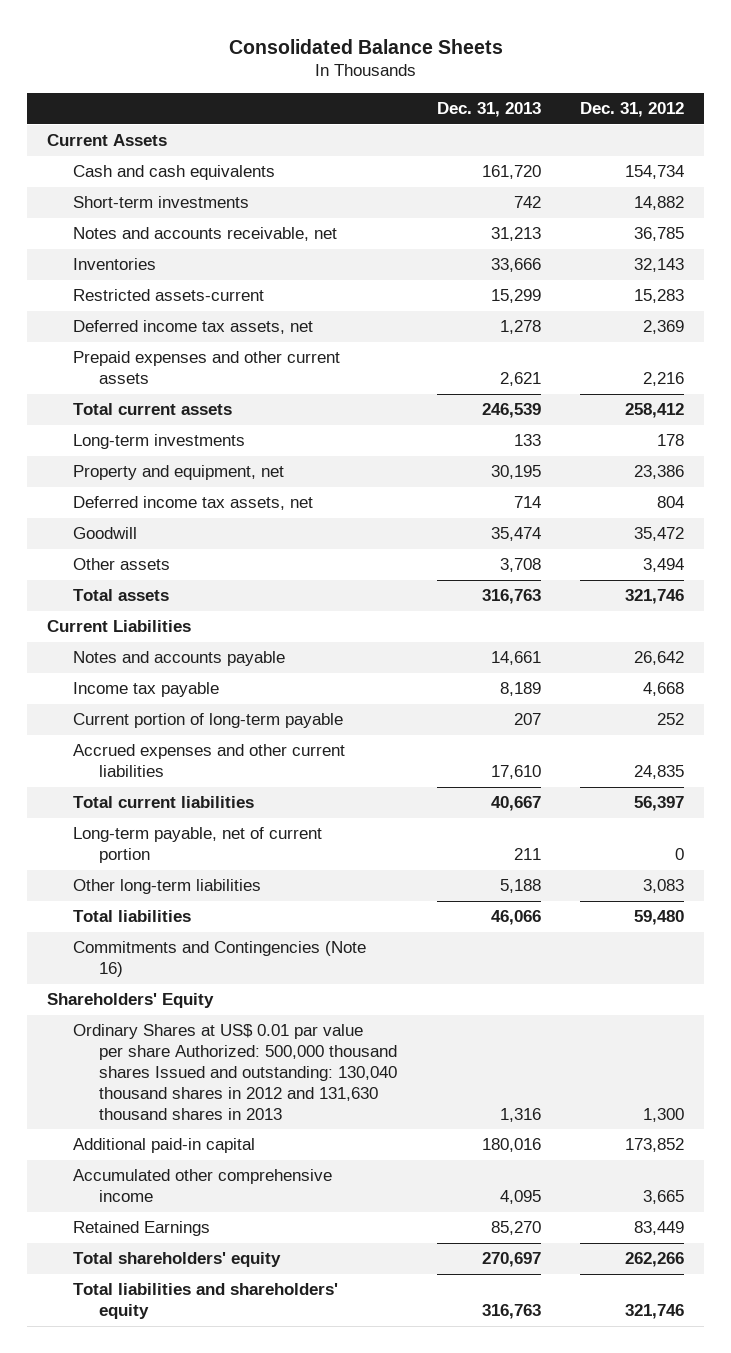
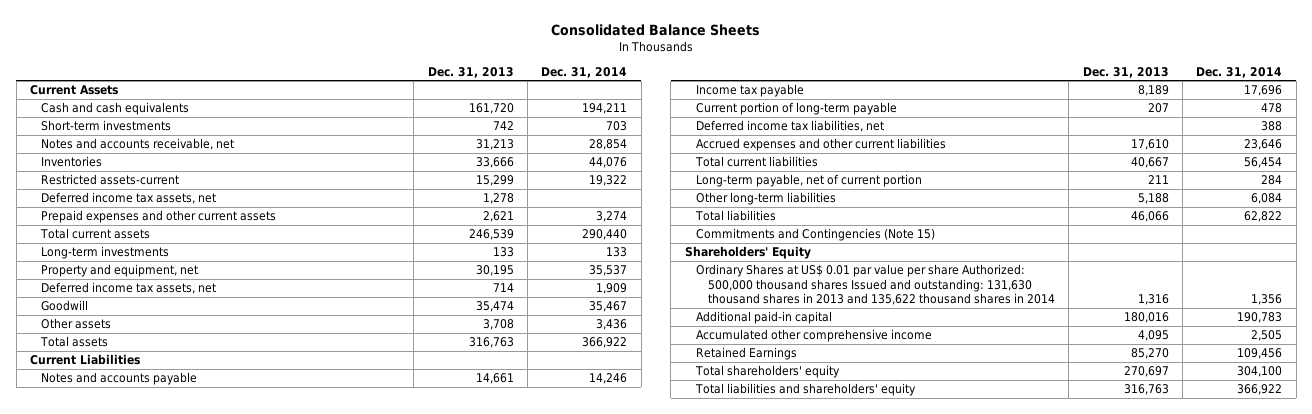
[580,102,685,118] Dec. 31, 2012 -> none
none -> [541,66,628,78] Dec. 31, 2014
none -> [696,120,885,133] Deferred income tax liabilities, net
[73,941,367,978] Commitments and Contingencies (Note 16) -> [696,228,936,242] Commitments and Contingencies (Note 15)
[73,1024,398,1120] Ordinary Shares at US$ 0.01 par value per share Authorized: 500,000 thousand shares Issued and outstanding: 130,040 thousand shares in 2012 and 131,630 thousand shares in 2013 -> [696,264,1055,306] Ordinary Shares at US$ 0.01 par value per share Authorized: 500,000 thousand shares Issued and outstanding: 131,630 thousand shares in 2013 and 135,622 thousand shares in 2014

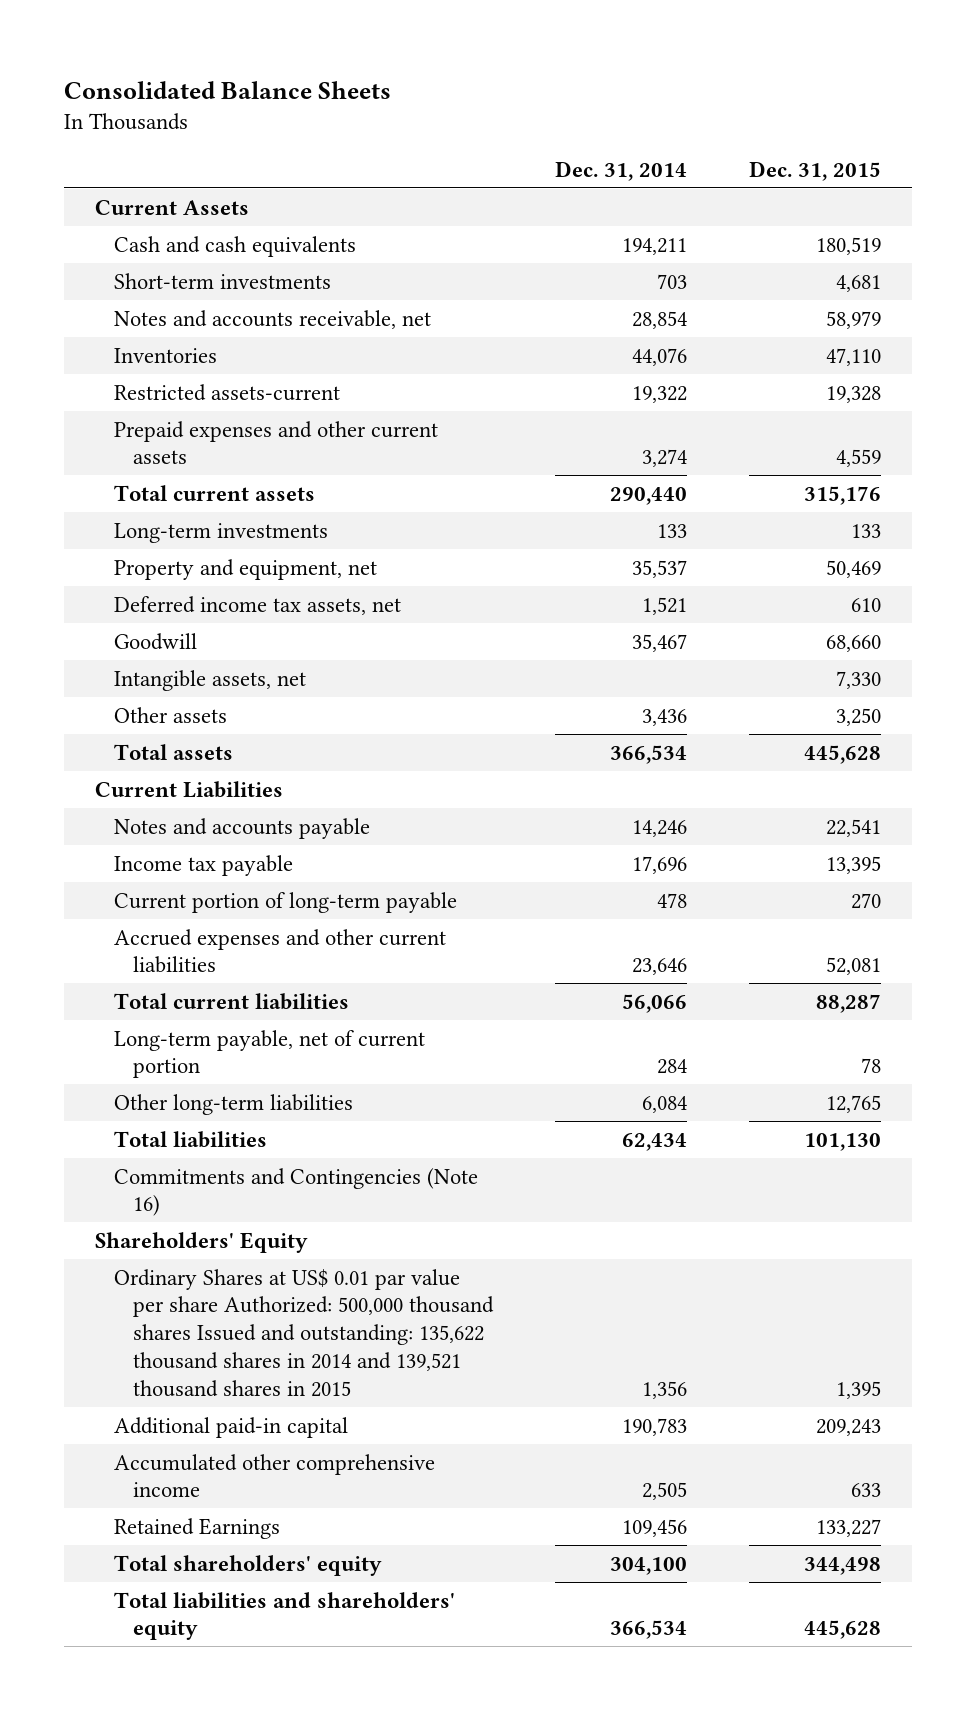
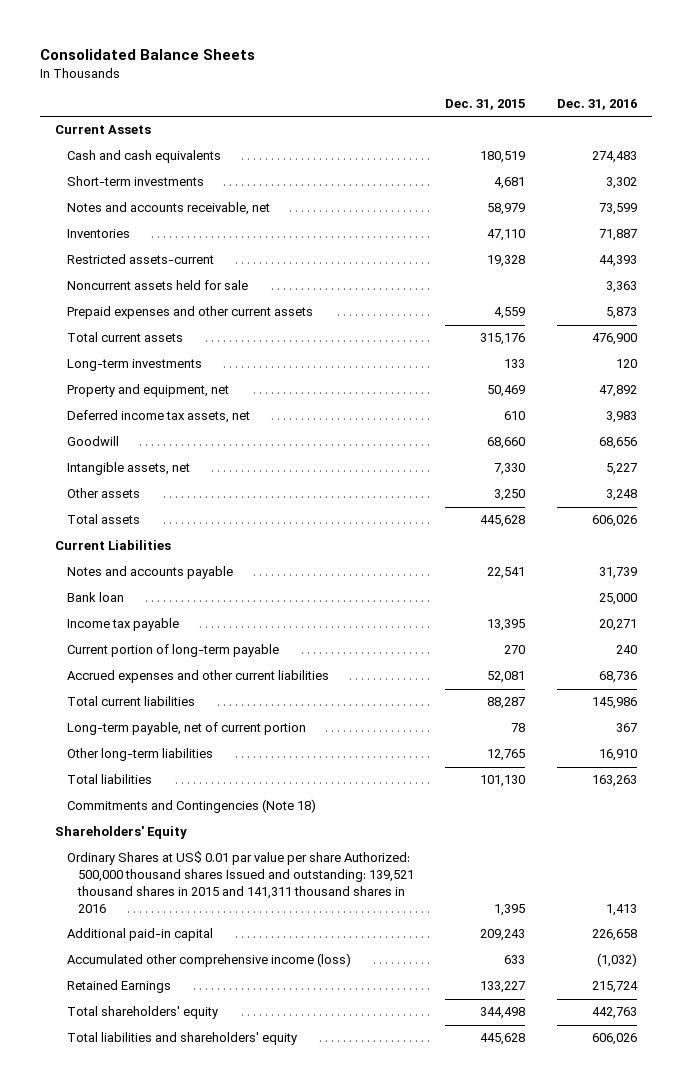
[554,160,687,181] Dec. 31, 2014 -> none
none -> [556,98,637,110] Dec. 31, 2016
none -> [66,280,248,291] Noncurrent assets held for sale
none -> [66,592,124,603] Bank loan
[114,1167,479,1217] Commitments and Contingencies (Note 16) -> [66,799,316,814] Commitments and Contingencies (Note 18)
[114,1268,494,1397] Ordinary Shares at US$ 0.01 par value per share Authorized: 500,000 thousand shares Issued and outstanding: 135,622 thousand shares in 2014 and 139,521 thousand shares in 2015 -> [66,851,415,913] Ordinary Shares at US$ 0.01 par value per share Authorized: 500,000 thousand shares Issued and outstanding: 139,521 thousand shares in 2015 and 141,311 thousand shares in 2016
[114,1453,436,1498] Accumulated other comprehensive income -> [66,953,351,968] Accumulated other comprehensive income (loss)

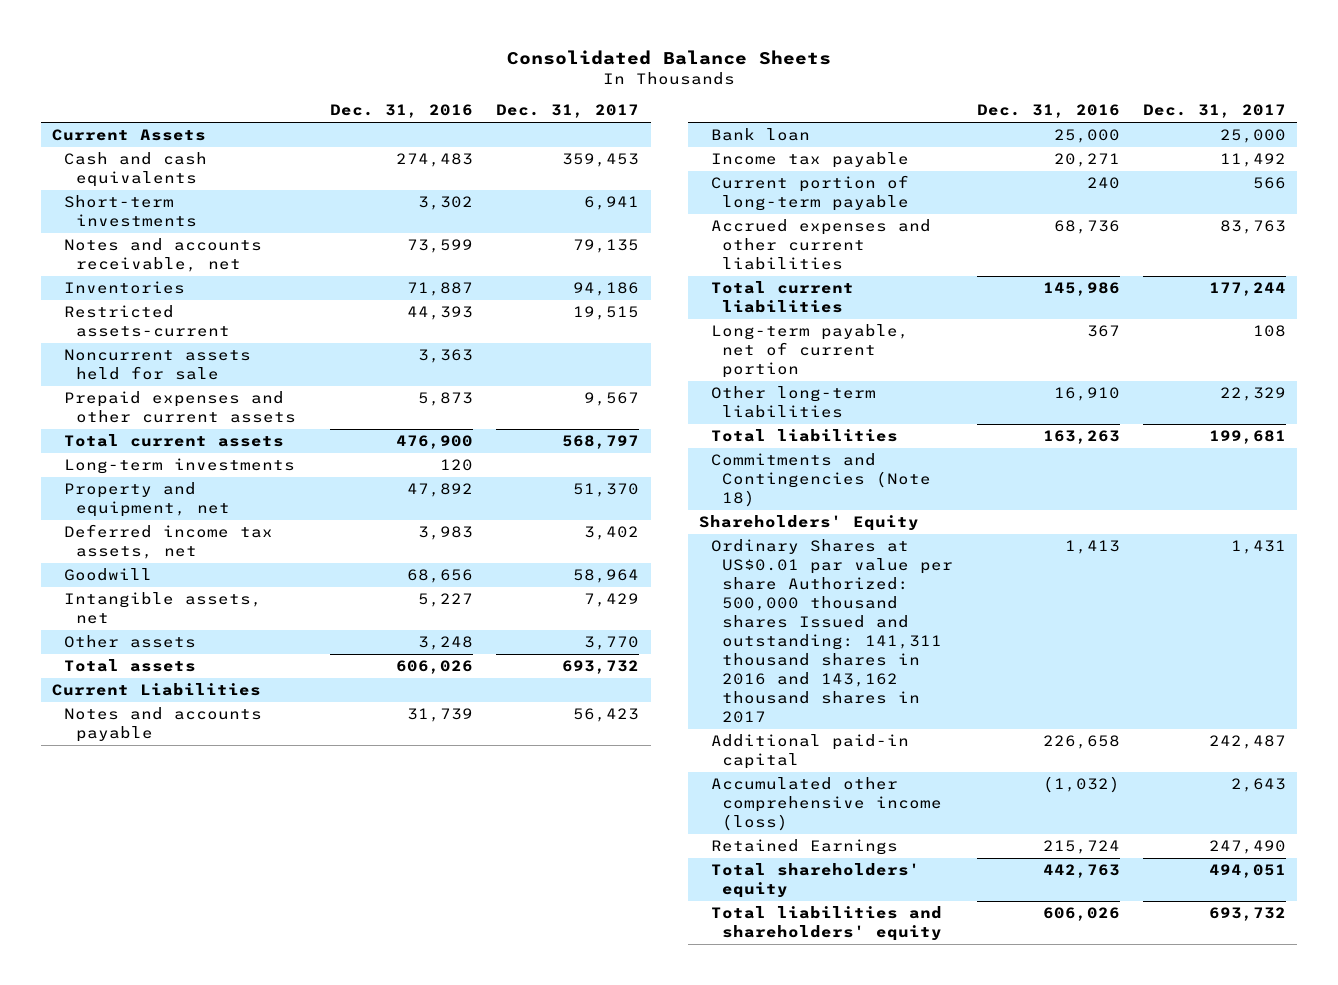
[445,98,526,110] Dec. 31, 2015 -> none
none -> [496,104,640,119] Dec. 31, 2017
[66,851,415,913] Ordinary Shares at US$ 0.01 par value per share Authorized: 500,000 thousand shares Issued and outstanding: 139,521 thousand shares in 2015 and 141,311 thousand shares in 2016 -> [710,538,954,724] Ordinary Shares at US$0.01 par value per share Authorized: 500,000 thousand shares Issued and outstanding: 141,311 thousand shares in 2016 and 143,162 thousand shares in 2017

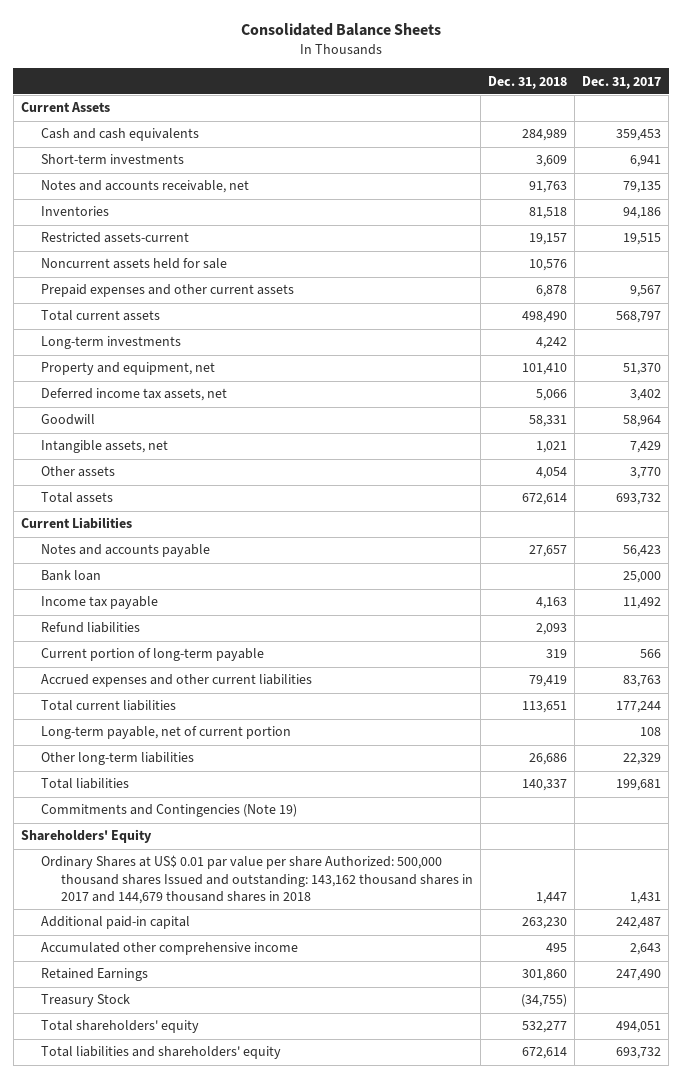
[329,104,473,119] Dec. 31, 2016 -> none
none -> [488,75,568,89] Dec. 31, 2018
none -> [40,622,140,634] Refund liabilities
[710,452,932,508] Commitments and Contingencies (Note 18) -> [40,804,297,818] Commitments and Contingencies (Note 19)
[710,538,954,724] Ordinary Shares at US$0.01 par value per share Authorized: 500,000 thousand shares Issued and outstanding: 141,311 thousand shares in 2016 and 143,162 thousand shares in 2017 -> [40,855,474,904] Ordinary Shares at US$ 0.01 par value per share Authorized: 500,000 thousand shares Issued and outstanding: 143,162 thousand shares in 2017 and 144,679 thousand shares in 2018
[710,776,943,832] Accumulated other comprehensive income (loss) -> [40,942,298,956] Accumulated other comprehensive income
none -> [40,994,130,1008] Treasury Stock

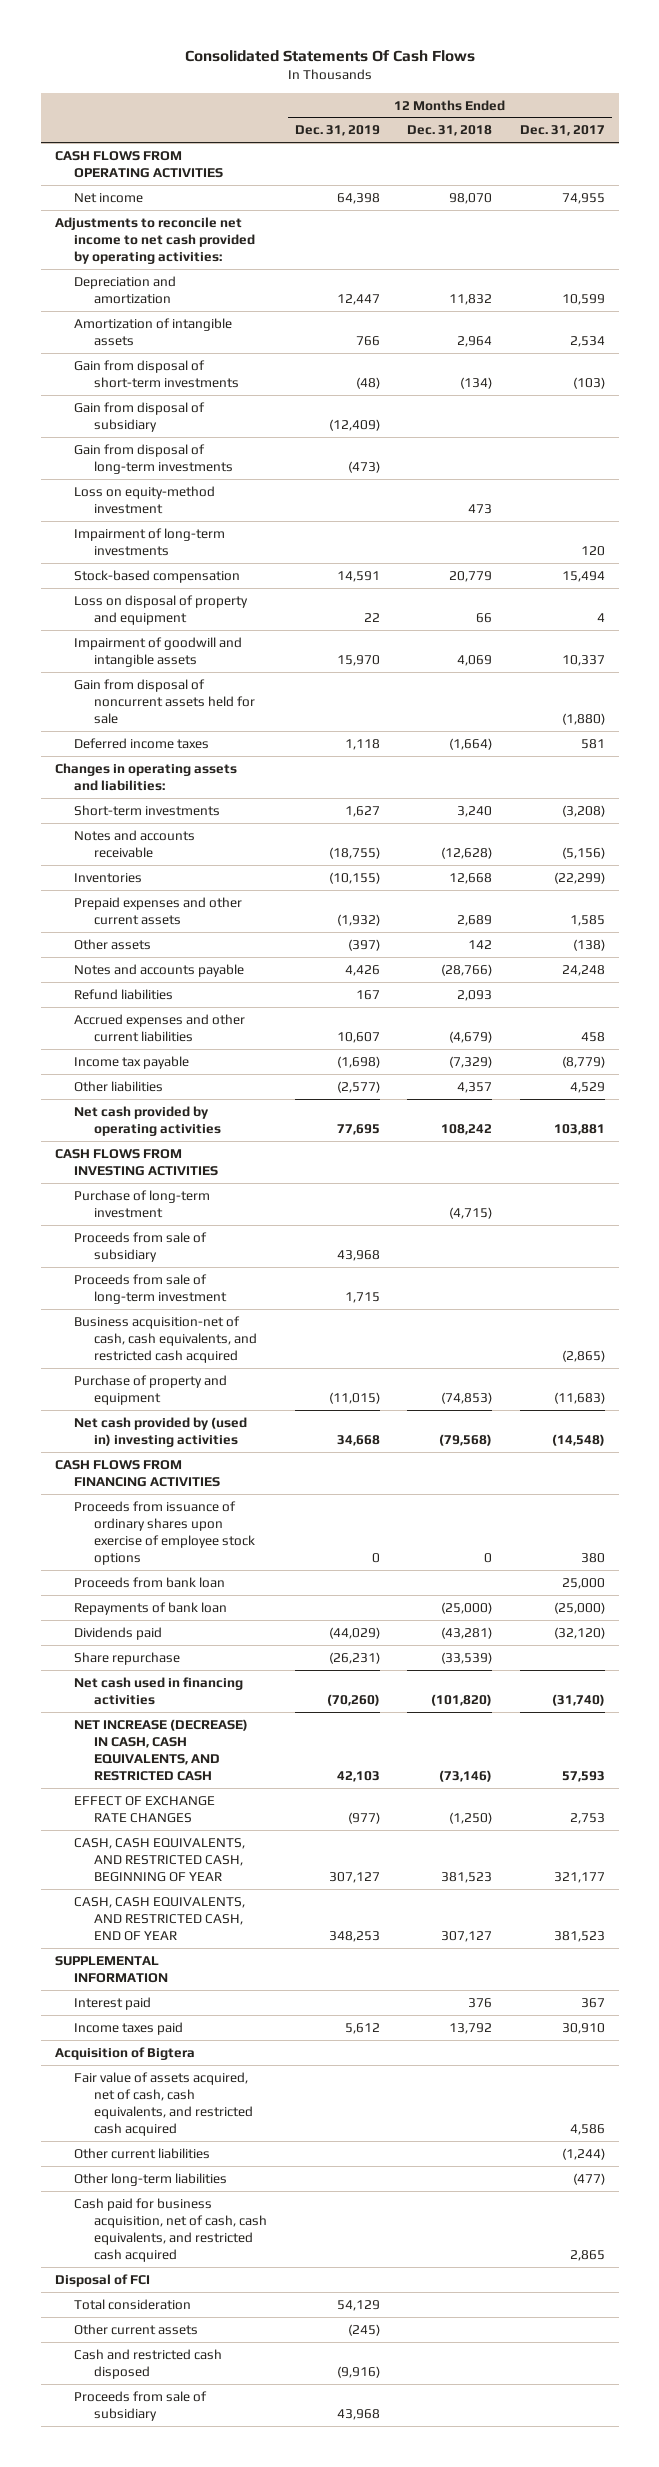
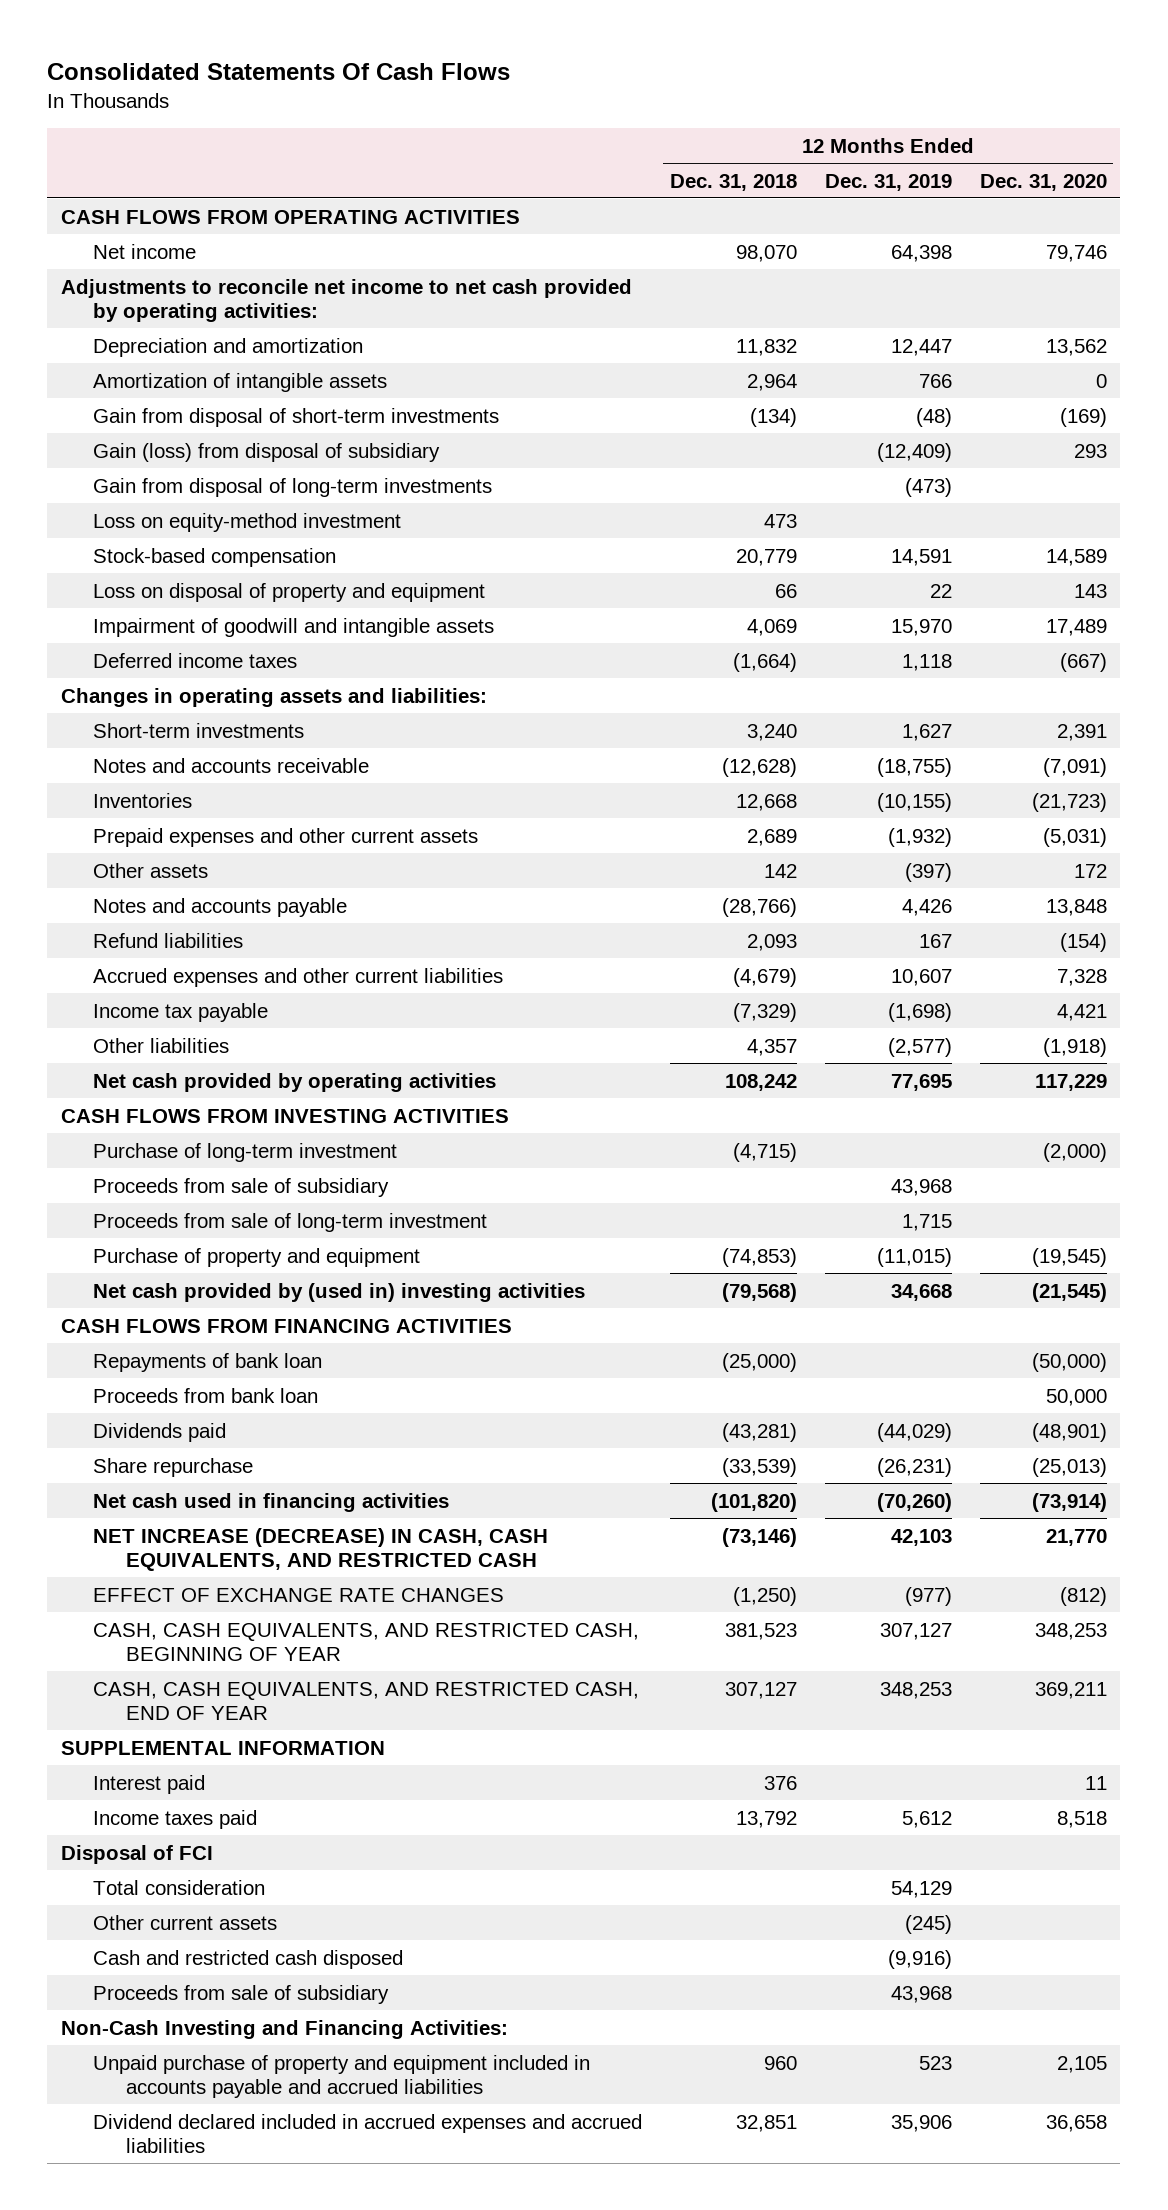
[519,125,605,137] Dec. 31, 2017 -> none
none -> [979,173,1107,191] Dec. 31, 2020
[74,401,206,432] Gain from disposal of subsidiary -> [93,442,441,462] Gain (loss) from disposal of subsidiary
[74,527,226,556] Impairment of long-term investments -> none
[74,678,256,724] Gain from disposal of noncurrent assets held for sale -> none
[74,1315,258,1363] Business acquisition-net of cash, cash equivalents, and restricted cash acquired -> none
[74,1500,256,1566] Proceeds from issuance of ordinary shares upon exercise of employee stock options -> none
[74,1576,226,1588] Proceeds from bank loan -> [93,1387,319,1403] Proceeds from bank loan
[54,2046,195,2060] Acquisition of Bigtera -> none
[74,2071,254,2137] Fair value of assets acquired, net of cash, cash equivalents, and restricted cash acquired -> none
[74,2147,211,2159] Other current liabilities -> none
[74,2172,228,2186] Other long-term liabilities -> none
[74,2197,268,2263] Cash paid for business acquisition, net of cash, cash equivalents, and restricted cash acquired -> none
none -> [61,2019,509,2039] Non-Cash Investing and Financing Activities:
none -> [93,2054,591,2098] Unpaid purchase of property and equipment included in accounts payable and accrued liabilities
none -> [93,2113,643,2153] Dividend declared included in accrued expenses and accrued liabilities

